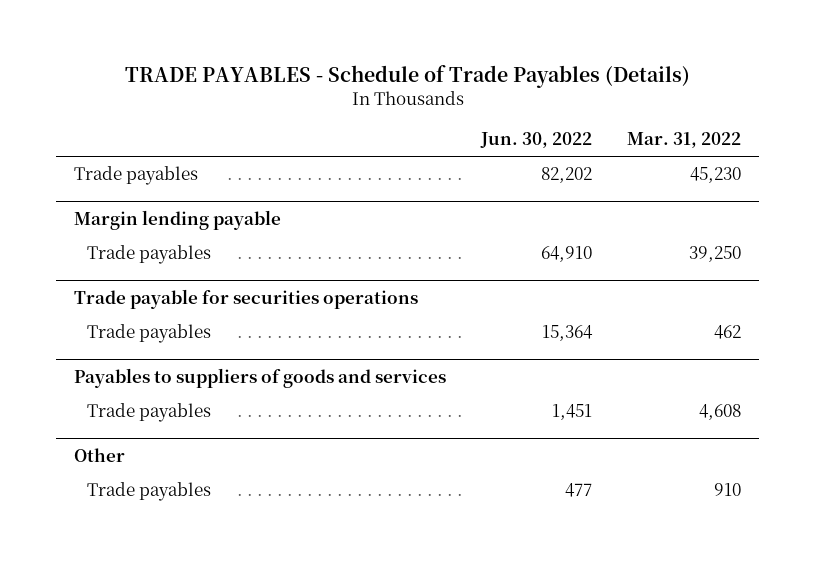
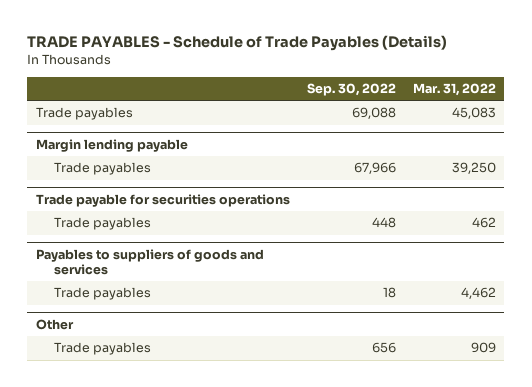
[480,132,593,149] Jun. 30, 2022 -> none
none -> [306,82,396,96] Sep. 30, 2022
[690,167,742,184] 45,230 -> [451,107,496,120] 45,083
[699,404,742,421] 4,608 -> [460,287,496,300] 4,462
[714,483,742,497] 910 -> [470,342,496,354] 909

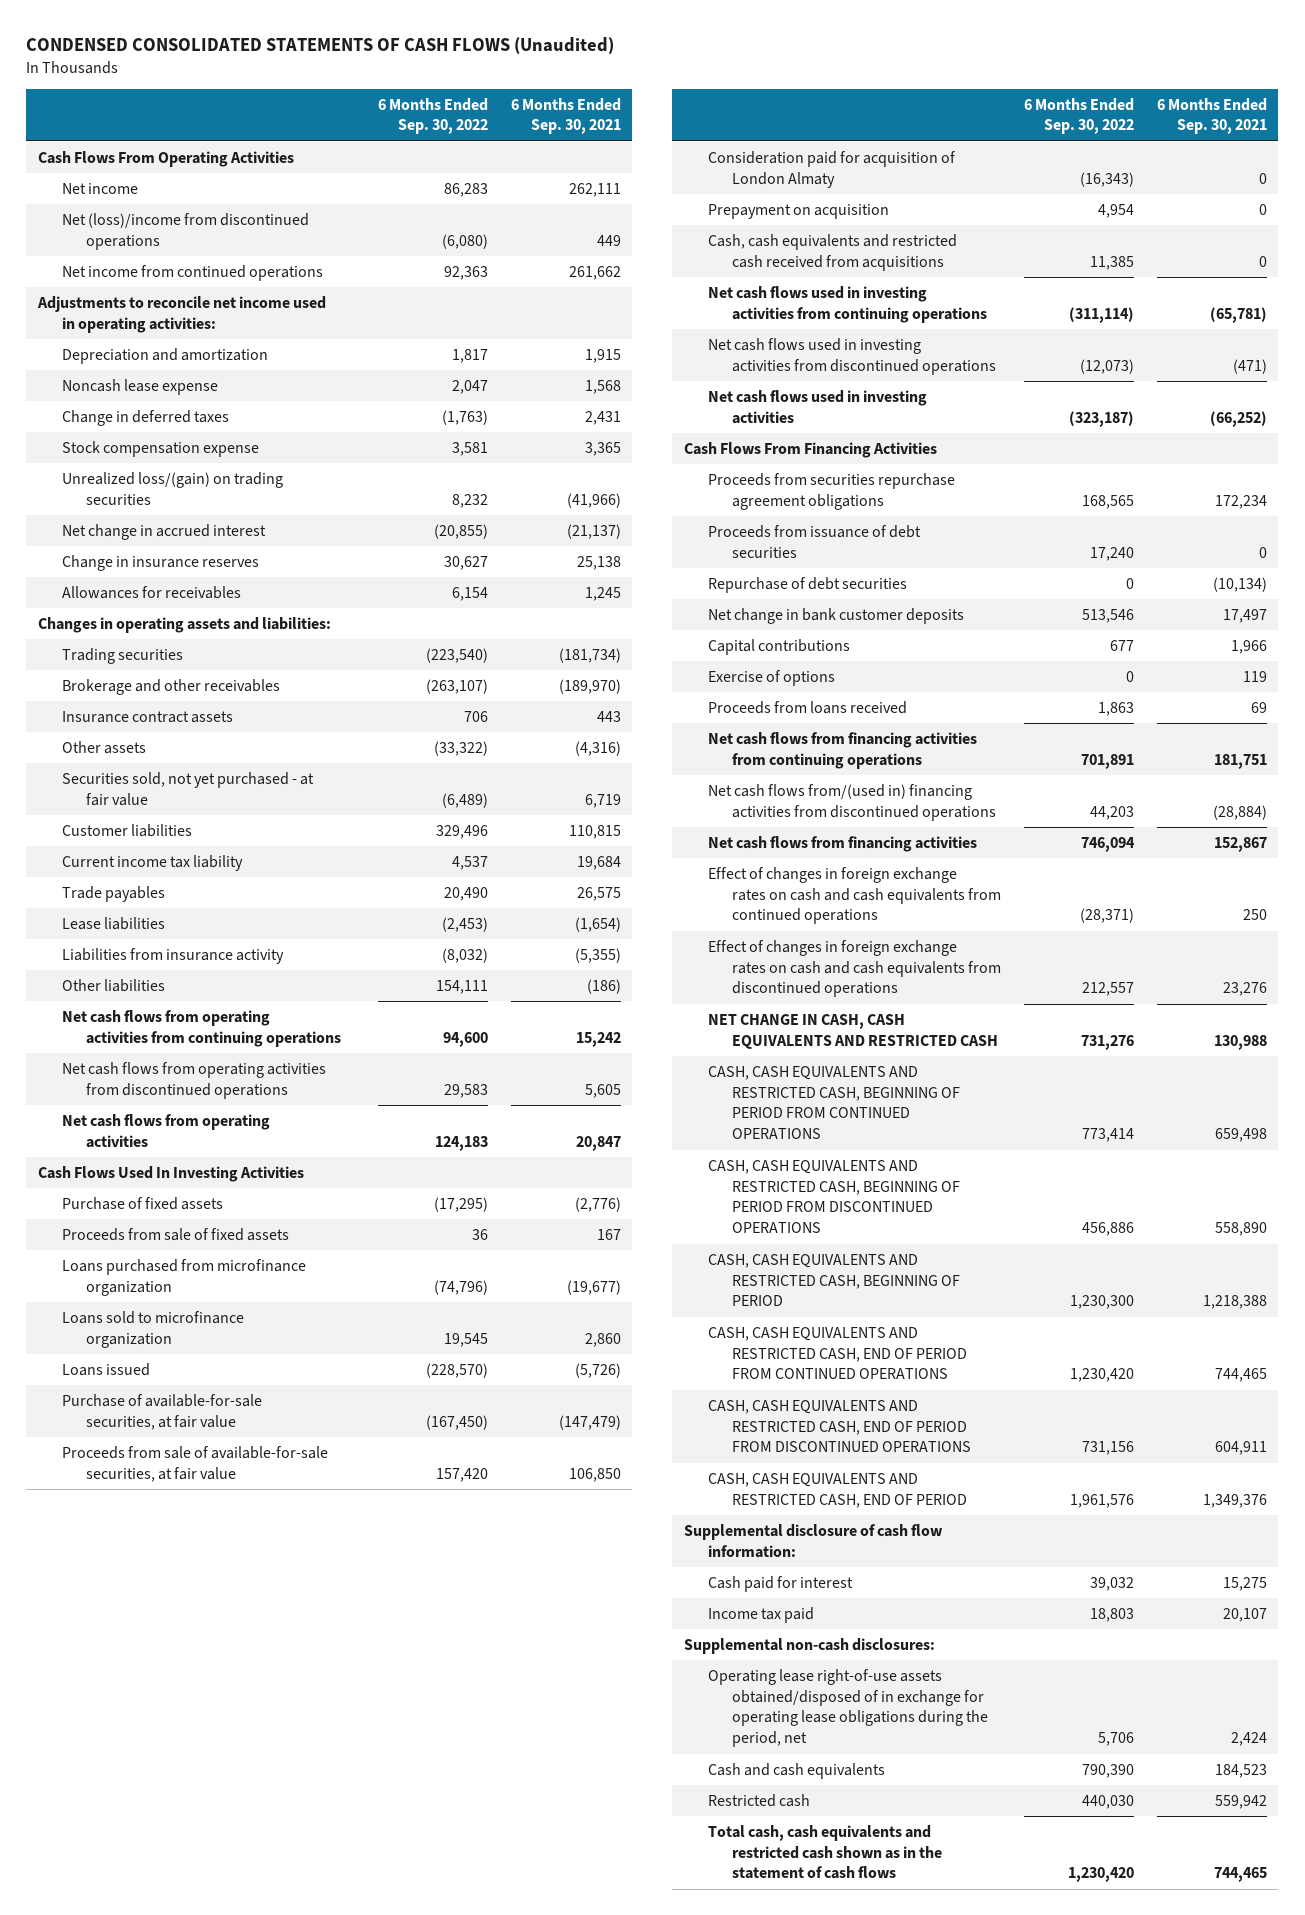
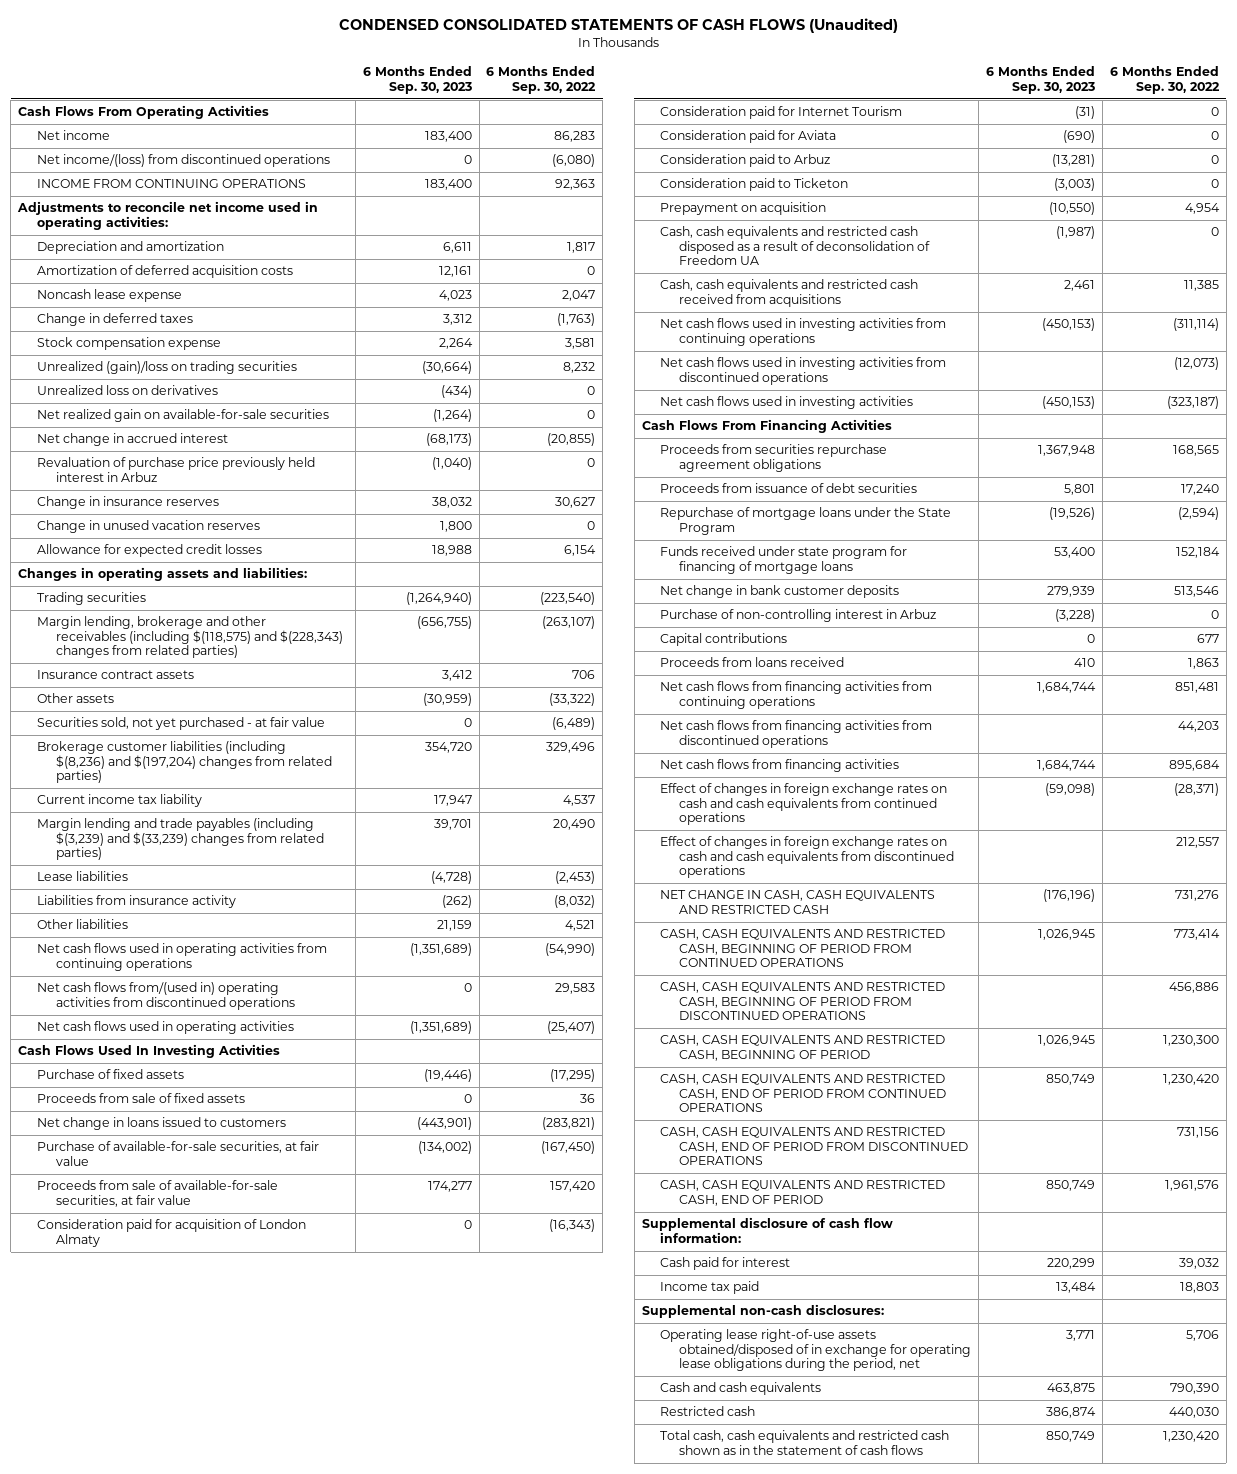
[510,97,621,135] 6 Months Ended Sep. 30, 2021 -> none
none -> [362,66,472,94] 6 Months Ended Sep. 30, 2023
[61,213,309,250] Net (loss)/income from discontinued operations -> [37,154,331,168] Net income/(loss) from discontinued operations
[61,265,323,282] Net income from continued operations -> [37,179,307,189] INCOME FROM CONTINUING OPERATIONS
none -> [37,265,294,279] Amortization of deferred acquisition costs
[61,472,283,505] Unrealized loss/(gain) on trading securities -> [37,361,298,375] Unrealized (gain)/loss on trading securities
none -> [37,385,219,396] Unrealized loss on derivatives
none -> [37,409,330,423] Net realized gain on available-for-sale securities
none -> [37,457,316,482] Revaluation of purchase price previously held interest in Arbuz
none -> [37,520,261,534] Change in unused vacation reserves
[61,586,241,600] Allowances for receivables -> [37,544,263,558] Allowance for expected credit losses
[61,679,280,696] Brokerage and other receivables -> [37,616,343,659] Margin lending, brokerage and other receivables (including $(118,575) and $(228,343) changes from related parties)
[61,824,192,838] Customer liabilities -> [37,741,332,784] Brokerage customer liabilities (including $(8,236) and $(197,204) changes from related parties)
[61,886,165,903] Trade payables -> [37,818,324,861] Margin lending and trade payables (including $(3,239) and $(33,239) changes from related parties)
[435,980,488,995] 154,111 -> [565,920,596,932] 4,521
[61,1010,341,1047] Net cash flows from operating activities from continuing operations -> [37,943,328,971] Net cash flows used in operating activities from continuing operations
[442,1031,488,1047] 94,600 -> [545,943,596,957] (54,990)
[61,1062,326,1099] Net cash flows from operating activities from discontinued operations -> [37,982,295,1010] Net cash flows from/(used in) operating activities from discontinued operations
[61,1114,270,1148] Net cash flows from operating activities -> [37,1021,295,1035] Net cash flows used in operating activities
[434,1135,488,1151] 124,183 -> [547,1021,596,1035] (25,407)
[61,1259,306,1296] Loans purchased from microfinance organization -> none
[61,1311,244,1348] Loans sold to microfinance organization -> none
[61,1363,150,1377] Loans issued -> none
none -> [37,1117,287,1131] Net change in loans issued to customers
none -> [660,106,903,120] Consideration paid for Internet Tourism
none -> [660,130,837,144] Consideration paid for Aviata
none -> [660,154,831,168] Consideration paid to Arbuz
none -> [660,178,849,192] Consideration paid to Ticketon
none -> [660,226,931,266] Cash, cash equivalents and restricted cash disposed as a result of deconsolidation of Freedom UA
[707,577,907,594] Repurchase of debt securities -> none
none -> [660,507,952,535] Repurchase of mortgage loans under the State Program
none -> [660,546,908,574] Funds received under state program for financing of mortgage loans
none -> [660,609,937,623] Purchase of non-controlling interest in Arbuz
[707,670,835,687] Exercise of options -> none
[1080,753,1134,769] 701,891 -> [1174,682,1219,694] 851,481
[707,784,996,821] Net cash flows from/(used in) financing activities from discontinued operations -> [660,720,933,748] Net cash flows from financing activities from discontinued operations
[1080,837,1135,853] 746,094 -> [1168,760,1220,772] 895,684

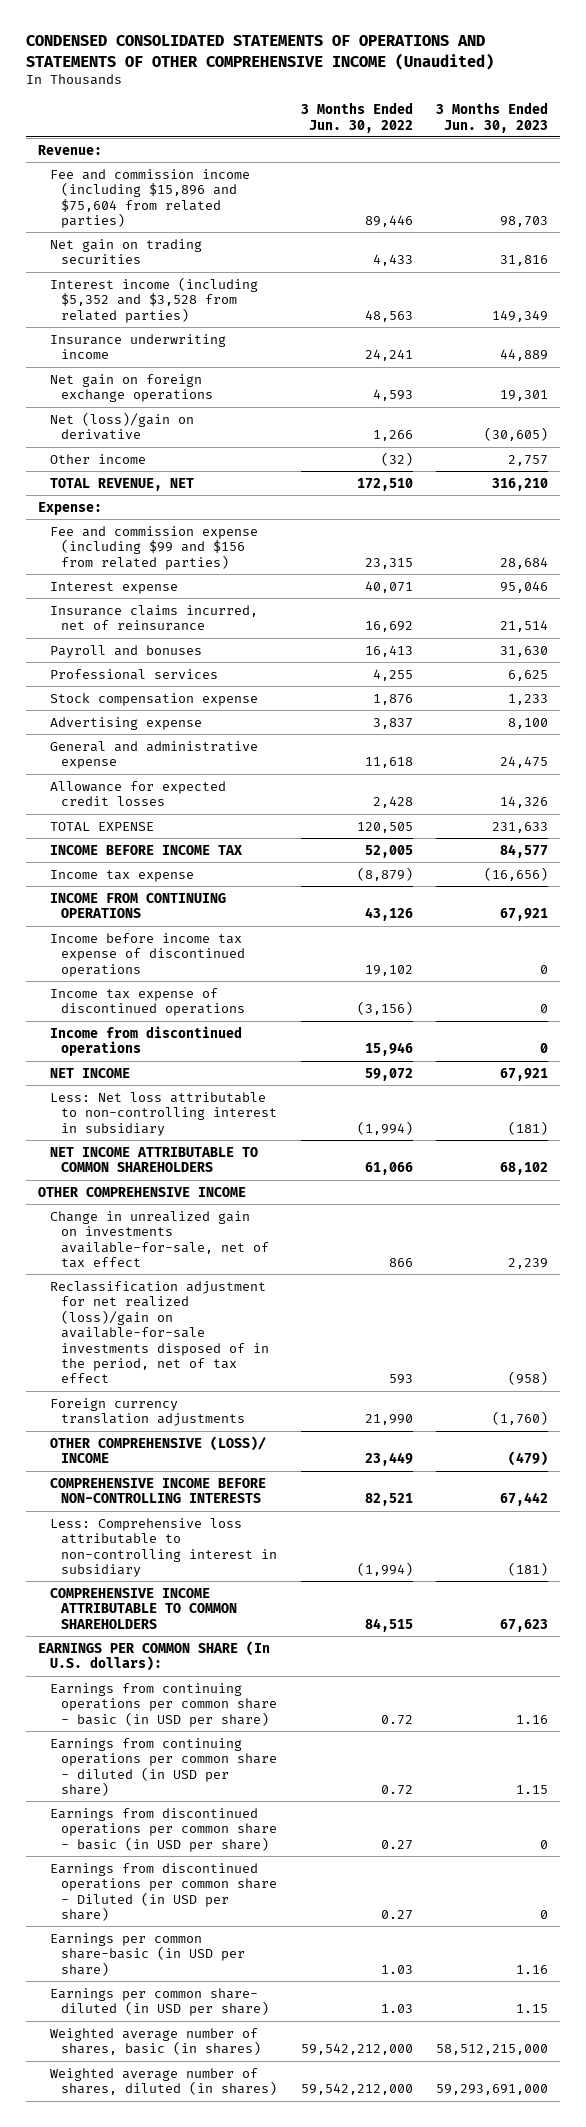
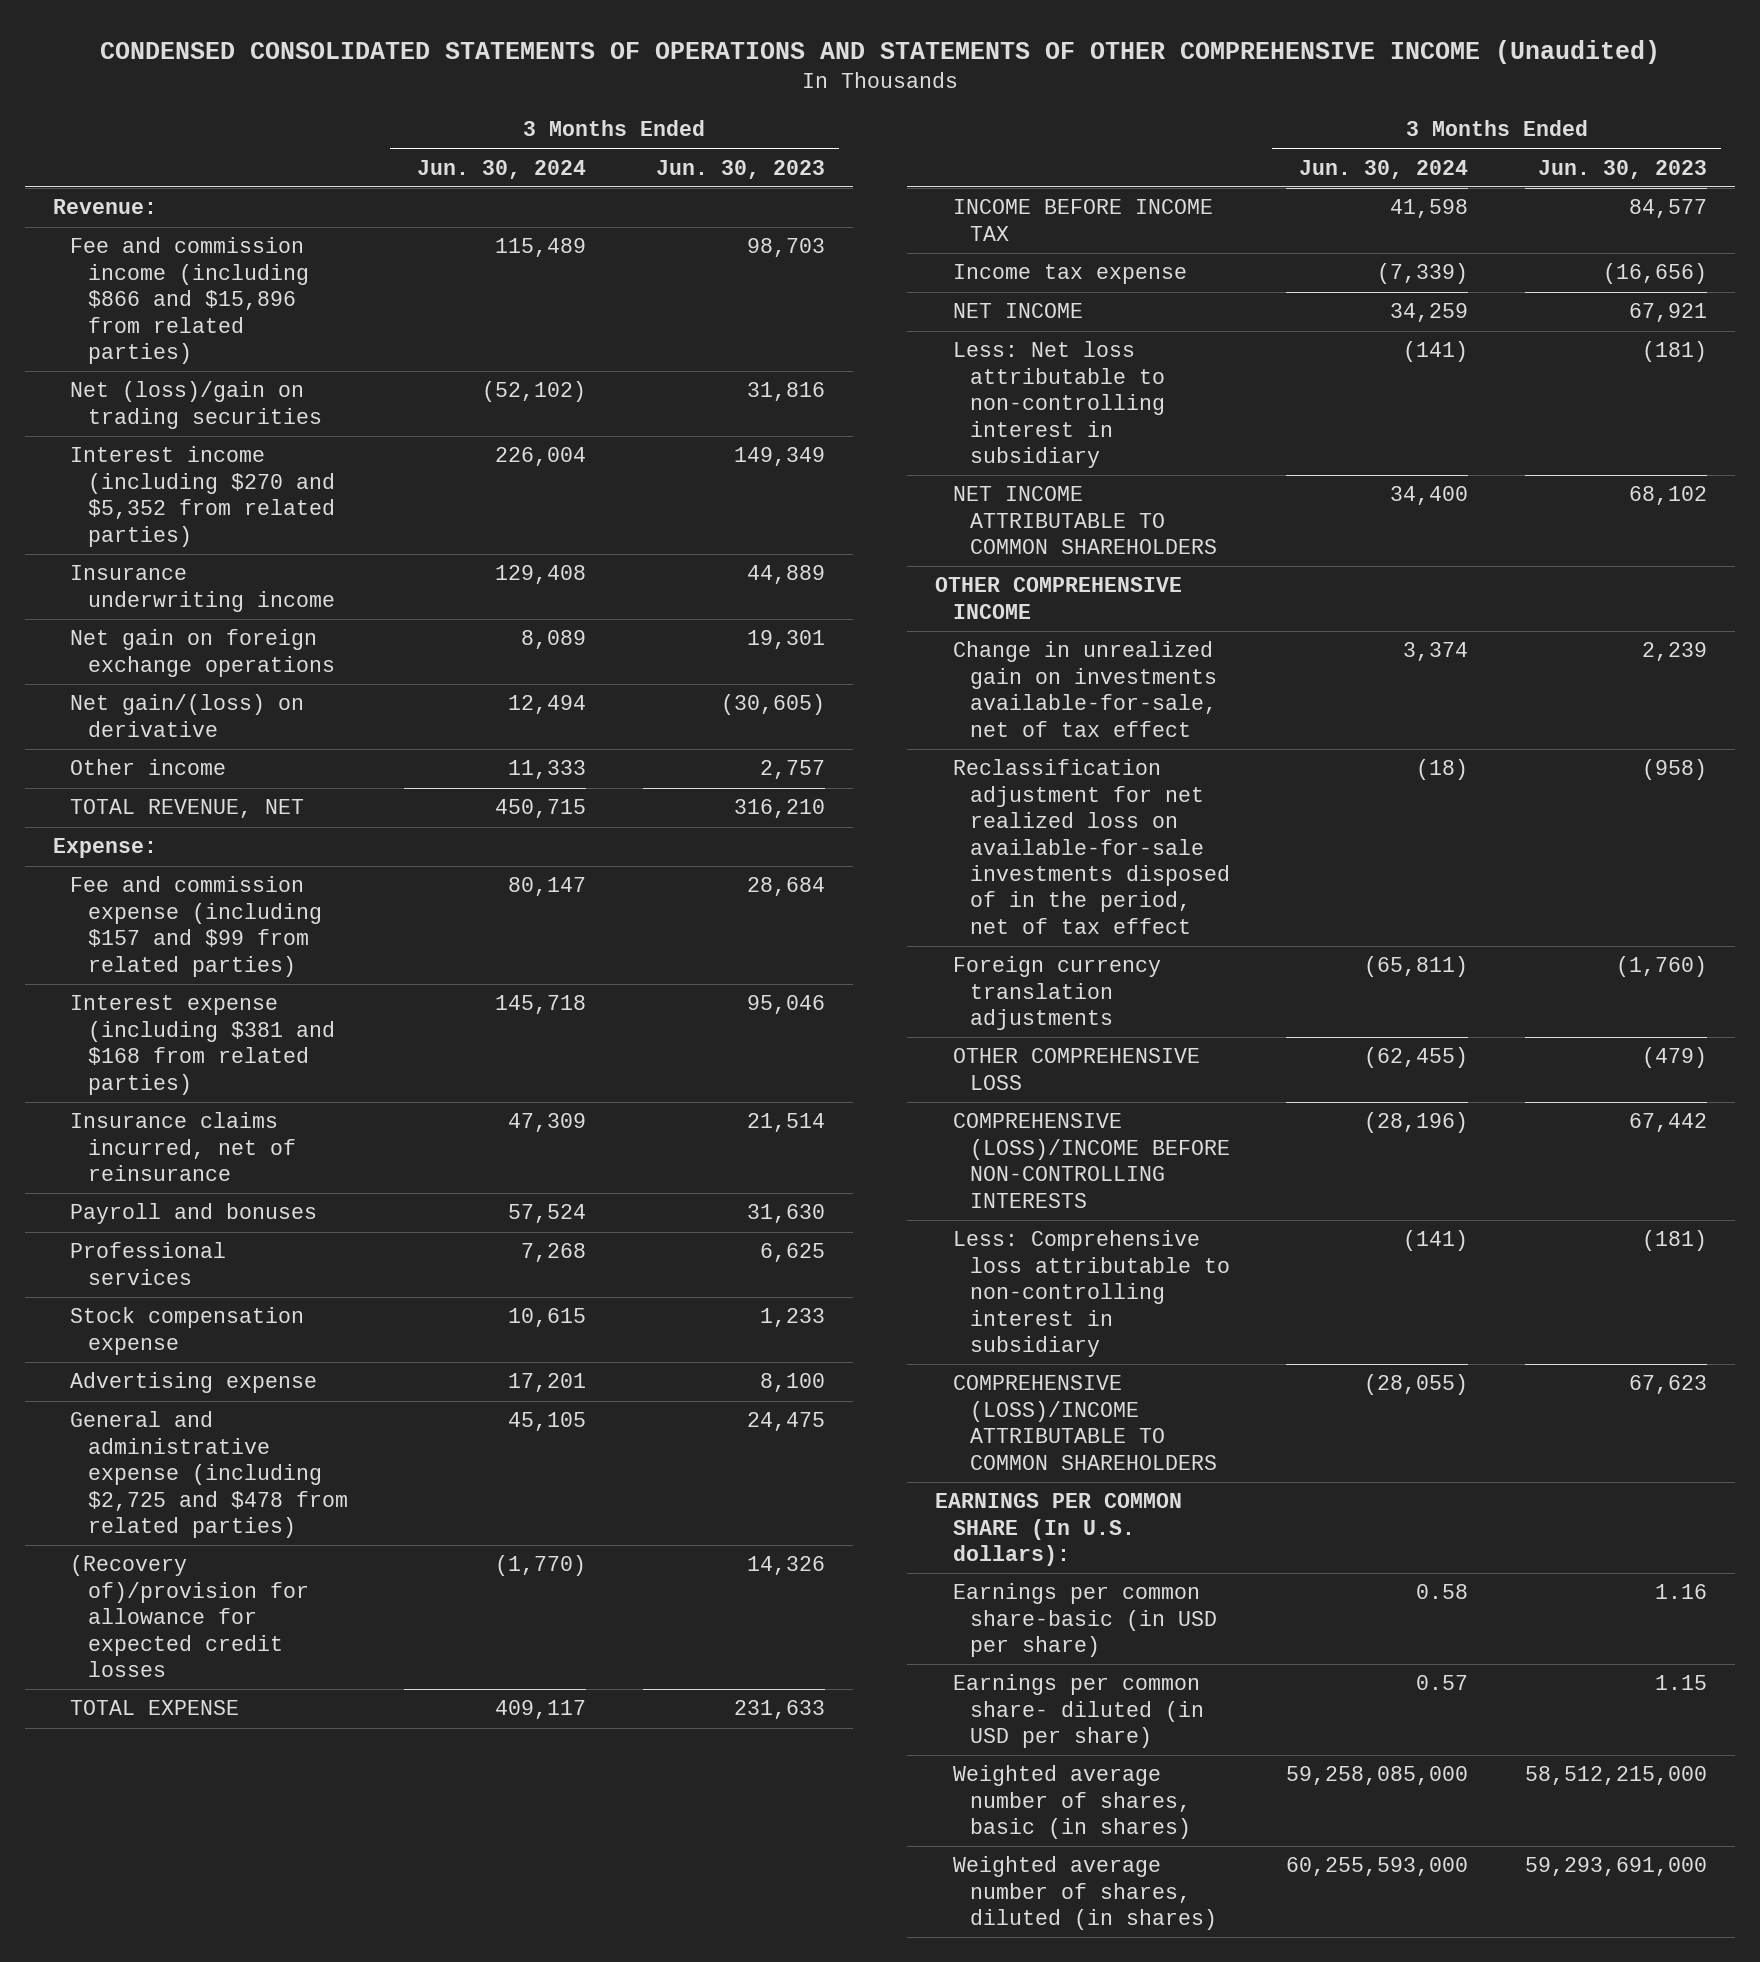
[300,102,413,133] 3 Months Ended Jun. 30, 2022 -> none
none -> [417,159,587,179] Jun. 30, 2024
[49,168,250,229] Fee and commission income (including $15,896 and $75,604 from related parties) -> [70,237,309,364] Fee and commission income (including $866 and $15,896 from related parties)
[49,238,202,265] Net gain on trading securities -> [70,381,322,429] Net (loss)/gain on trading securities
[49,276,258,323] Interest income (including $5,352 and $3,528 from related parties) -> [70,446,335,547] Interest income (including $270 and $5,352 from related parties)
[49,411,194,441] Net (loss)/gain on derivative -> [70,694,305,737] Net gain/(loss) on derivative
[49,525,258,570] Fee and commission expense (including $99 and $156 from related parties) -> [70,876,322,977] Fee and commission expense (including $157 and $99 from related parties)
[49,581,178,594] Interest expense -> [70,995,335,1095] Interest expense (including $381 and $168 from related parties)
[49,740,258,770] General and administrative expense -> [70,1411,348,1538] General and administrative expense (including $2,725 and $478 from related parties)
[49,780,226,807] Allowance for expected credit losses -> [70,1555,309,1677] (Recovery of)/provision for allowance for expected credit losses
[49,892,226,919] INCOME FROM CONTINUING OPERATIONS -> none
[49,932,246,977] Income before income tax expense of discontinued operations -> none
[49,987,246,1017] Income tax expense of discontinued operations -> none
[49,1025,242,1057] Income from discontinued operations -> none
[49,1280,270,1384] Reclassification adjustment for net realized (loss)/gain on available-for-sale investments disposed of in the period, net of tax effect -> [952,759,1231,934] Reclassification adjustment for net realized loss on available-for-sale investments disposed of in the period, net of tax effect
[49,1435,266,1464] OTHER COMPREHENSIVE (LOSS)/ INCOME -> [952,1048,1200,1090] OTHER COMPREHENSIVE LOSS
[49,1477,266,1504] COMPREHENSIVE INCOME BEFORE NON-CONTROLLING INTERESTS -> [952,1113,1231,1208] COMPREHENSIVE (LOSS)/INCOME BEFORE NON-CONTROLLING INTERESTS
[49,1587,238,1629] COMPREHENSIVE INCOME ATTRIBUTABLE TO COMMON SHAREHOLDERS -> [952,1375,1218,1470] COMPREHENSIVE (LOSS)/INCOME ATTRIBUTABLE TO COMMON SHAREHOLDERS
[49,1682,278,1727] Earnings from continuing operations per common share - basic (in USD per share) -> none
[49,1737,278,1797] Earnings from continuing operations per common share - diluted (in USD per share) -> none
[49,1807,278,1852] Earnings from discontinued operations per common share - basic (in USD per share) -> none
[49,1862,278,1922] Earnings from discontinued operations per common share - Diluted (in USD per share) -> none

